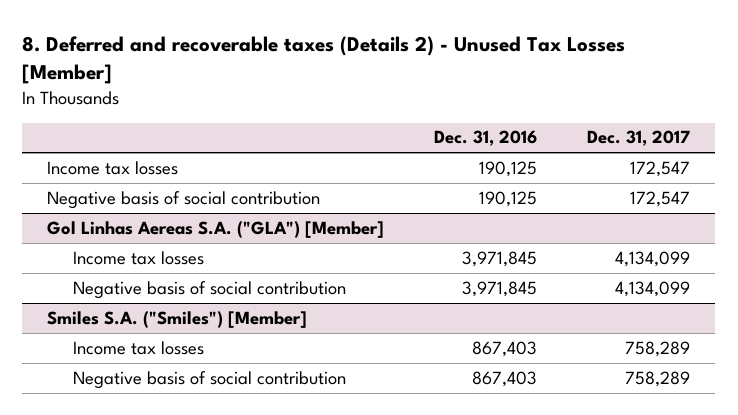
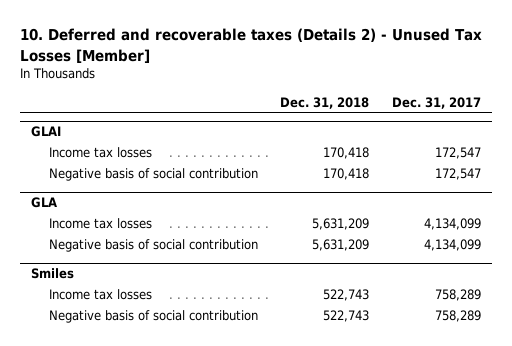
[22,35,626,85] 8. Deferred and recoverable taxes (Details 2) - Unused Tax Losses [Member] -> [20,28,483,63] 10. Deferred and recoverable taxes (Details 2) - Unused Tax Losses [Member]
[434,130,538,147] Dec. 31, 2016 -> none
none -> [280,96,370,109] Dec. 31, 2018
none -> [31,126,62,138] GLAI
[47,220,385,238] Gol Linhas Aereas S.A. ("GLA") [Member] -> [31,197,58,209] GLA
[47,310,308,328] Smiles S.A. ("Smiles") [Member] -> [31,268,75,280] Smiles

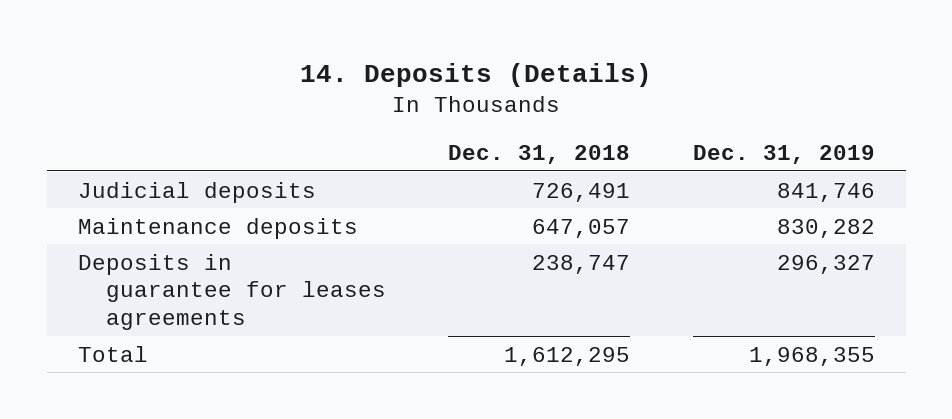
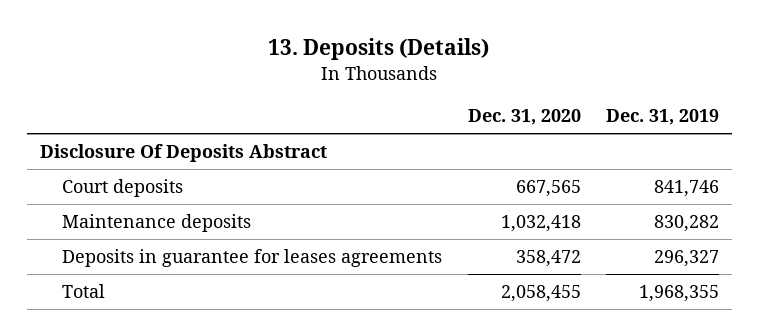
[300,62,653,87] 14. Deposits (Details) -> [268,38,490,61] 13. Deposits (Details)
[448,145,631,165] Dec. 31, 2018 -> none
none -> [467,109,581,126] Dec. 31, 2020
none -> [39,144,327,163] Disclosure Of Deposits Abstract
[77,181,316,203] Judicial deposits -> [62,179,184,198] Court deposits

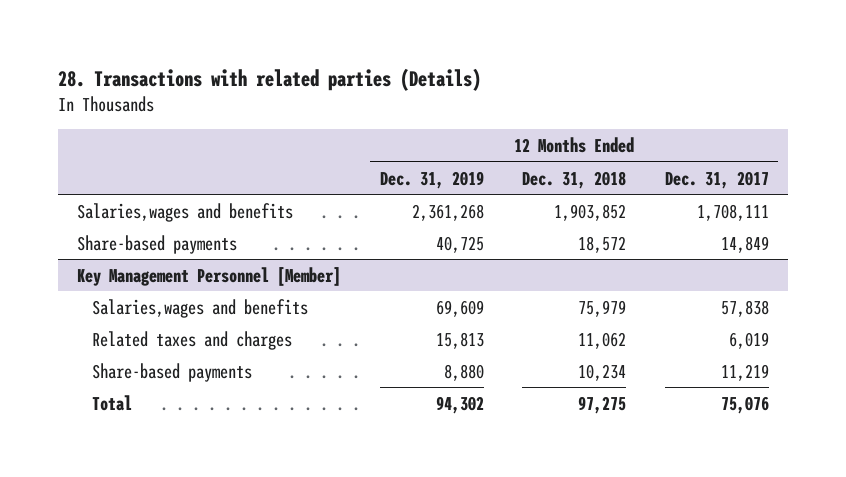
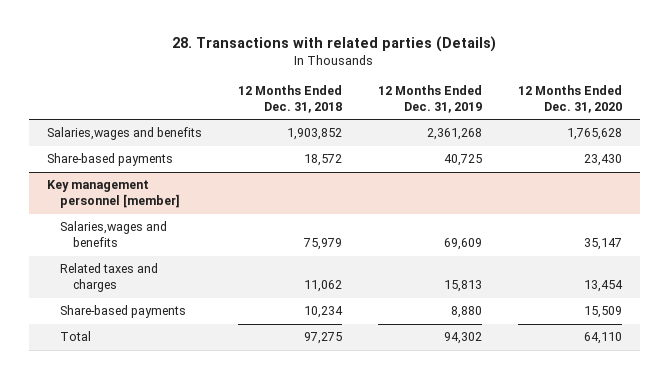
[664,170,769,189] Dec. 31, 2017 -> none
none -> [517,84,622,113] 12 Months Ended Dec. 31, 2020
[77,266,342,286] Key Management Personnel [Member] -> [46,180,180,209] Key management personnel [member]

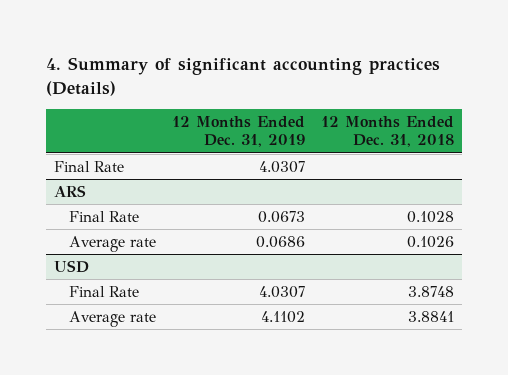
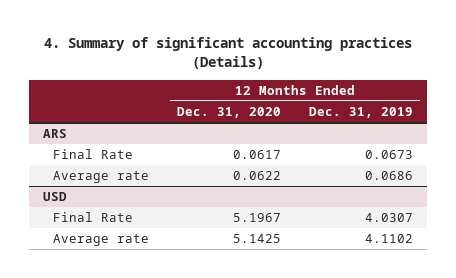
[320,115,454,148] 12 Months Ended Dec. 31, 2018 -> none
none -> [176,107,281,119] Dec. 31, 2020
[54,160,125,172] Final Rate -> none

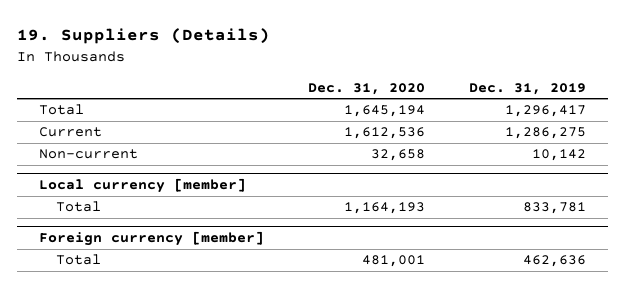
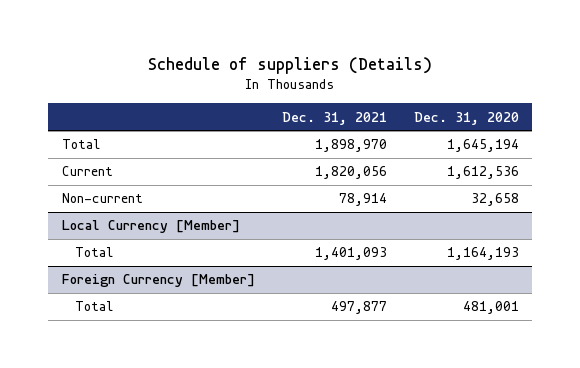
[16,28,270,45] 19. Suppliers (Details) -> [148,57,433,75] Schedule of suppliers (Details)
[469,82,587,95] Dec. 31, 2019 -> none
none -> [281,111,387,125] Dec. 31, 2021
[38,178,246,194] Local currency [member] -> [61,220,240,234] Local Currency [Member]
[38,231,264,247] Foreign currency [member] -> [61,274,255,288] Foreign Currency [Member]

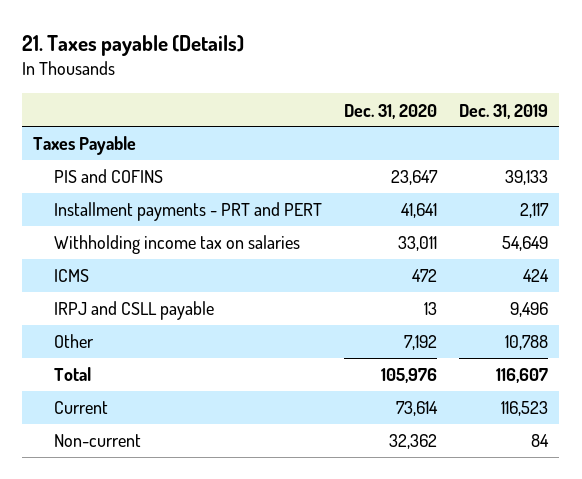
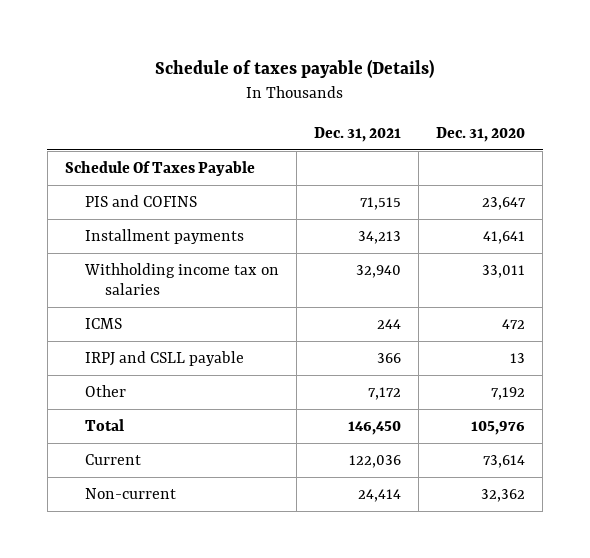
[22,34,245,56] 21. Taxes payable (Details) -> [155,59,435,79] Schedule of taxes payable (Details)
[459,103,549,119] Dec. 31, 2019 -> none
none -> [314,126,402,142] Dec. 31, 2021
[33,136,137,156] Taxes Payable -> [64,160,255,176] Schedule Of Taxes Payable
[53,202,322,222] Installment payments - PRT and PERT -> [84,228,244,244] Installment payments

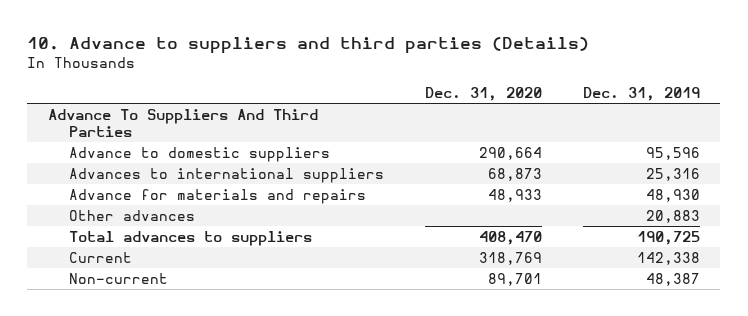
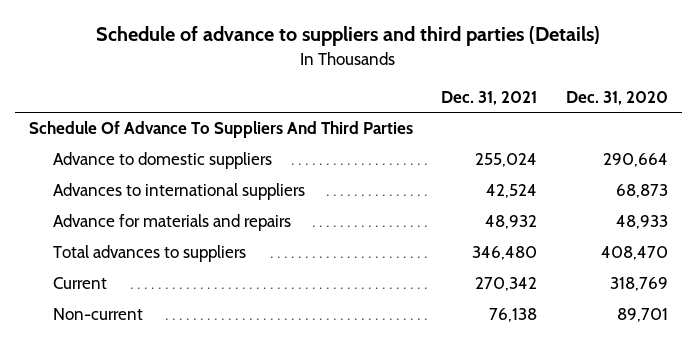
[27,37,590,55] 10. Advance to suppliers and third parties (Details) -> [96,26,601,47] Schedule of advance to suppliers and third parties (Details)
[582,86,700,101] Dec. 31, 2019 -> none
none -> [441,91,538,106] Dec. 31, 2021
[47,108,318,138] Advance To Suppliers And Third Parties -> [28,121,413,139] Schedule Of Advance To Suppliers And Third Parties
[69,209,196,221] Other advances -> none

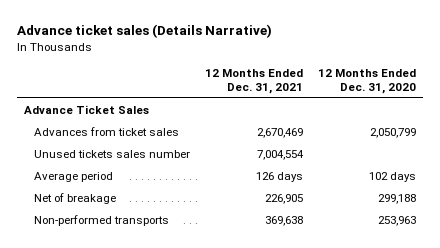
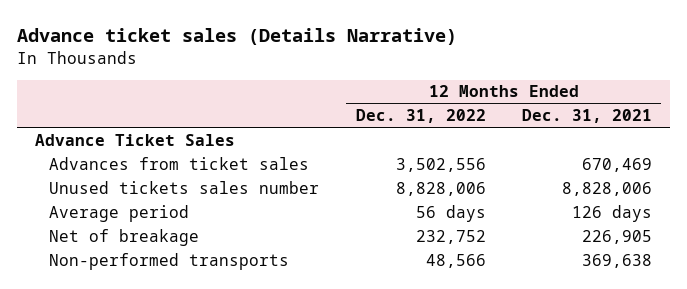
[317,69,416,95] 12 Months Ended Dec. 31, 2020 -> none
none -> [355,109,486,124] Dec. 31, 2022
[257,127,304,138] 2,670,469 -> [581,157,652,172] 670,469
[257,149,305,160] 7,004,554 -> [561,181,652,196] 8,828,006

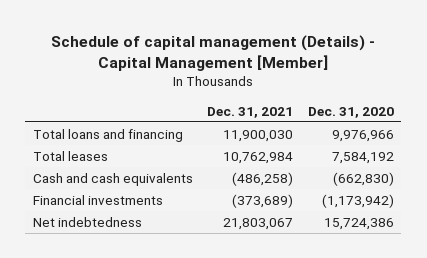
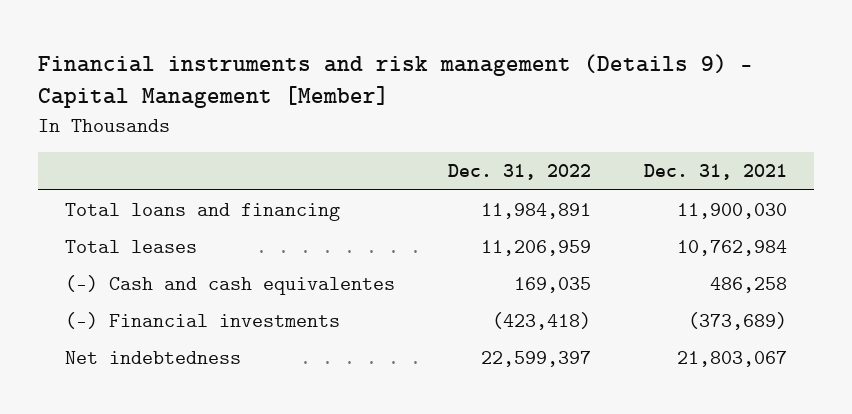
[51,34,376,71] Schedule of capital management (Details) - Capital Management [Member] -> [38,53,754,109] Financial instruments and risk management (Details 9) - Capital Management [Member]
[307,106,394,118] Dec. 31, 2020 -> none
none -> [448,164,592,181] Dec. 31, 2022
[32,172,193,186] Cash and cash equivalents -> [64,274,395,295] (-) Cash and cash equivalentes
[232,171,294,186] (486,258) -> [710,276,788,293] 486,258
[32,194,163,205] Financial investments -> [64,311,340,329] (-) Financial investments

